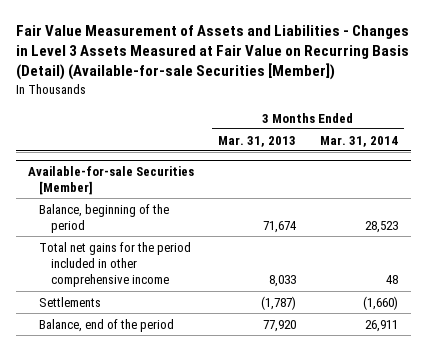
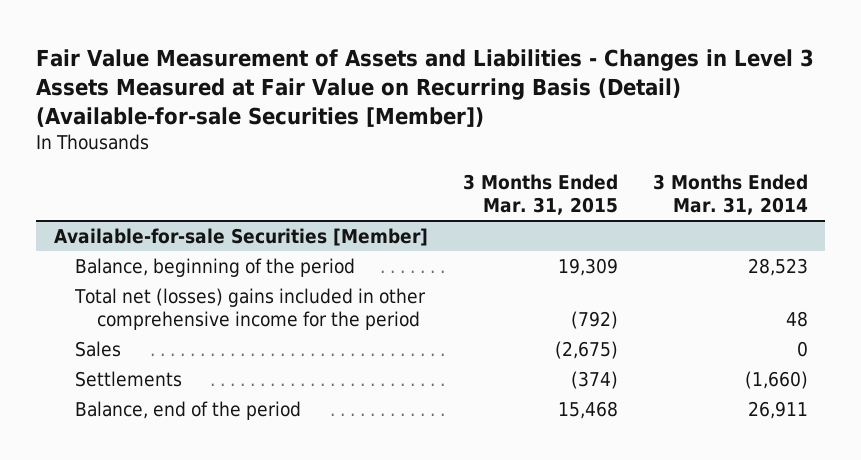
[218,135,297,147] Mar. 31, 2013 -> none
none -> [462,174,618,216] 3 Months Ended Mar. 31, 2015
[39,241,192,288] Total net gains for the period included in other comprehensive income -> [74,287,427,330] Total net (losses) gains included in other comprehensive income for the period
none -> [75,340,122,357] Sales

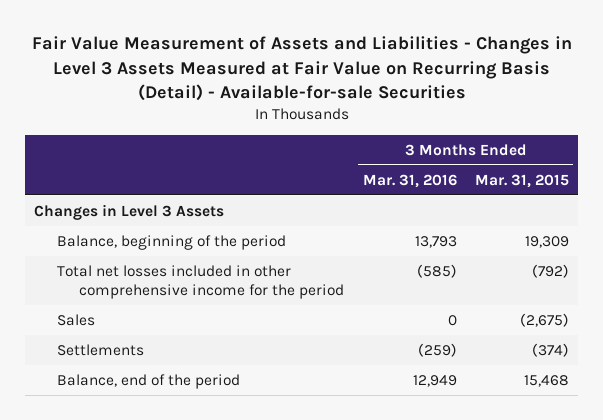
[36,48,815,127] Fair Value Measurement of Assets and Liabilities - Changes in Level 3 Assets Measured at Fair Value on Recurring Basis (Detail) (Available-for-sale Securities [Member]) -> [31,36,572,101] Fair Value Measurement of Assets and Liabilities - Changes in Level 3 Assets Measured at Fair Value on Recurring Basis (Detail) - Available-for-sale Securities
[652,174,808,216] 3 Months Ended Mar. 31, 2014 -> none
none -> [362,173,457,188] Mar. 31, 2016
[53,227,428,246] Available-for-sale Securities [Member] -> none
none -> [34,203,225,220] Changes in Level 3 Assets
[74,287,427,330] Total net (losses) gains included in other comprehensive income for the period -> [56,264,345,300] Total net losses included in other comprehensive income for the period

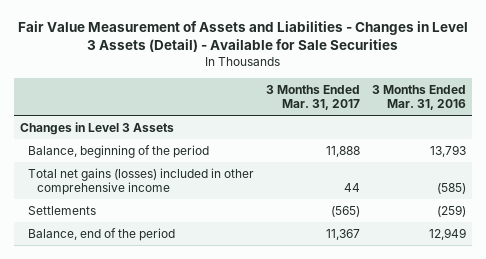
[31,36,572,101] Fair Value Measurement of Assets and Liabilities - Changes in Level 3 Assets Measured at Fair Value on Recurring Basis (Detail) - Available-for-sale Securities -> [17,20,468,53] Fair Value Measurement of Assets and Liabilities - Changes in Level 3 Assets (Detail) - Available for Sale Securities
[474,173,569,188] Mar. 31, 2015 -> none
none -> [266,85,361,111] 3 Months Ended Mar. 31, 2017
[56,313,95,326] Sales -> none
[56,264,345,300] Total net losses included in other comprehensive income for the period -> [28,167,255,195] Total net gains (losses) included in other comprehensive income

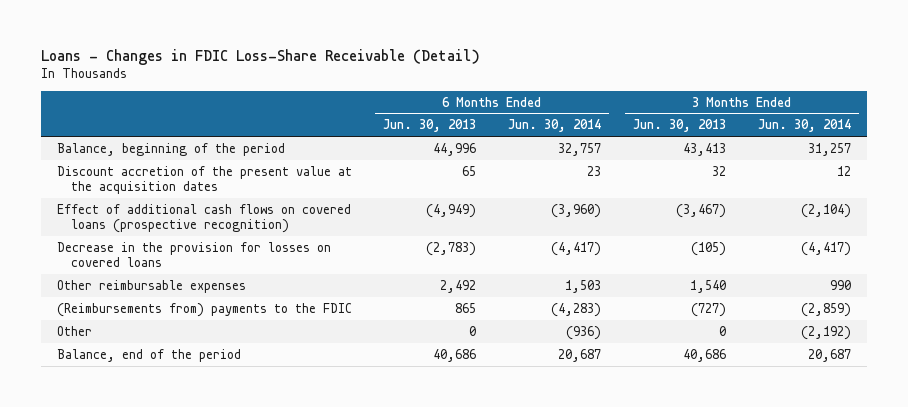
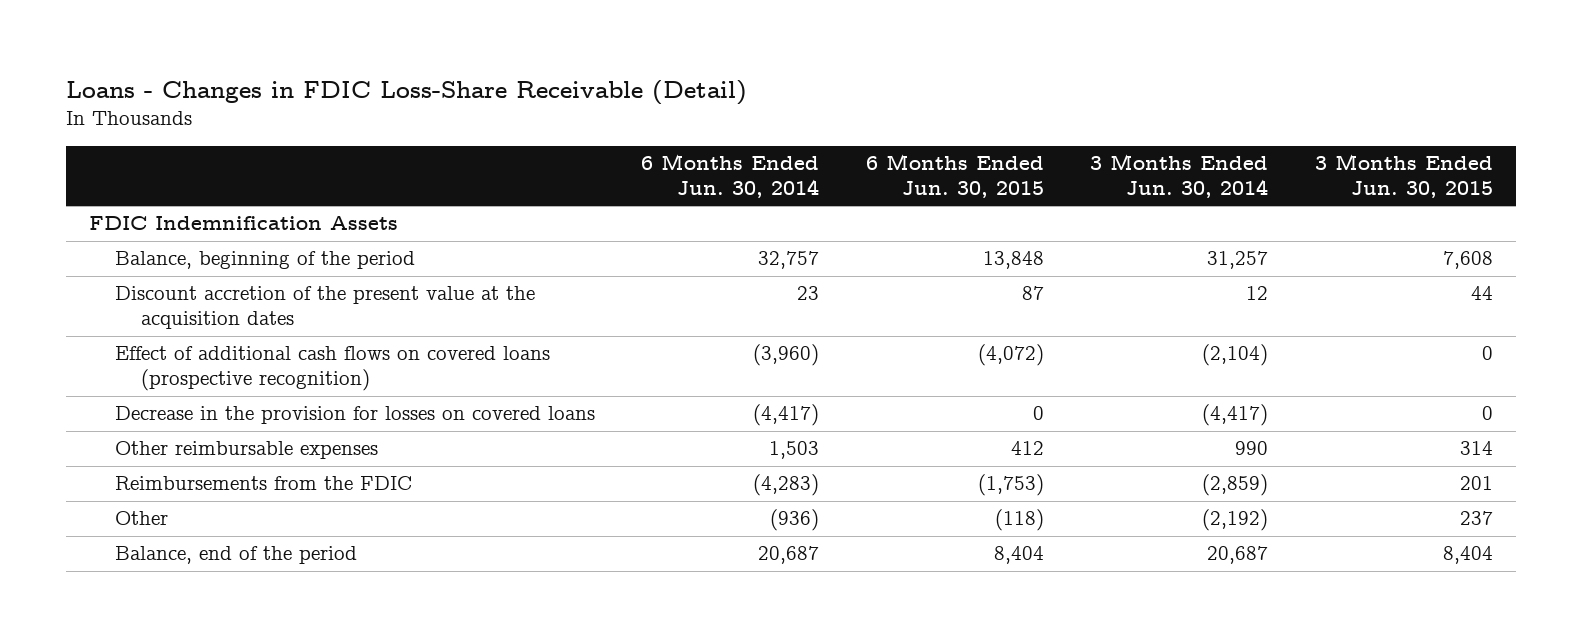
[383,119,477,133] Jun. 30, 2013 -> none
[633,119,727,133] Jun. 30, 2013 -> none
none -> [865,154,1044,199] 6 Months Ended Jun. 30, 2015
none -> [1314,154,1493,199] 3 Months Ended Jun. 30, 2015
none -> [88,216,398,231] FDIC Indemnification Assets
[56,302,352,317] (Reimbursements from) payments to the FDIC -> [114,476,412,491] Reimbursements from the FDIC

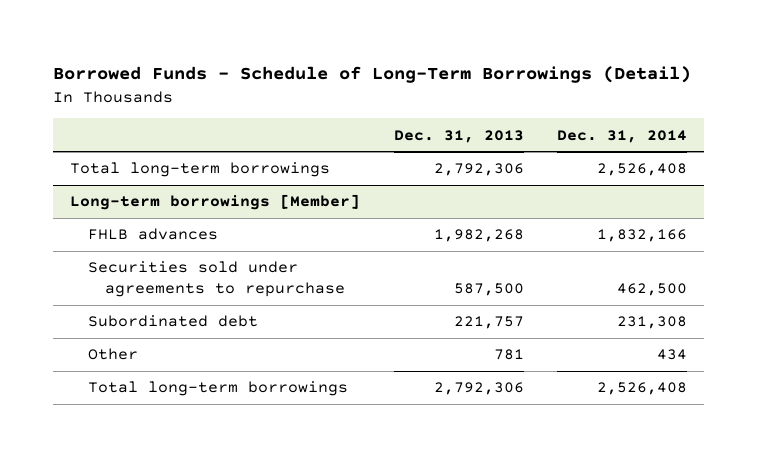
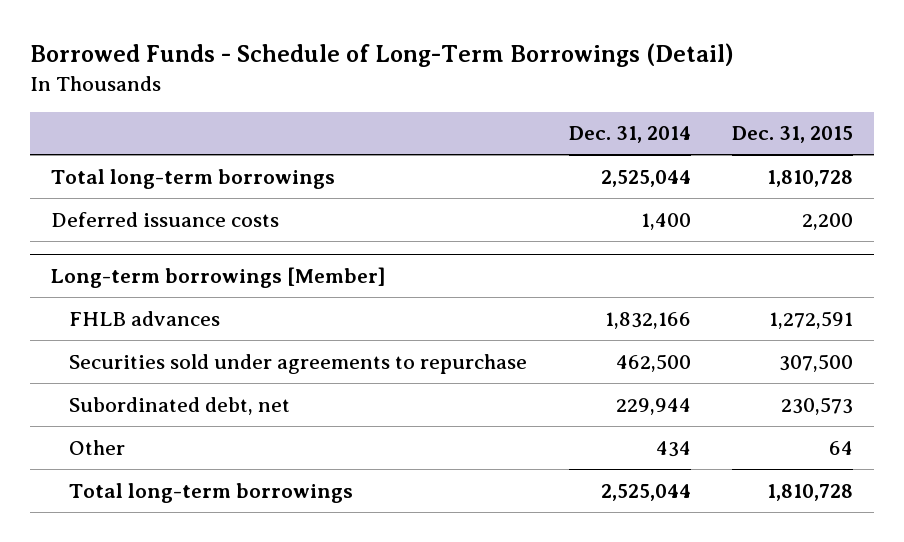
[393,129,524,143] Dec. 31, 2013 -> none
none -> [732,126,854,144] Dec. 31, 2015
[597,163,688,177] 2,526,408 -> [600,169,691,187] 2,525,044
none -> [50,211,279,227] Deferred issuance costs
[87,315,258,328] Subordinated debt -> [69,396,291,415] Subordinated debt, net
[617,316,688,330] 231,308 -> [615,397,691,415] 229,944
[597,382,688,396] 2,526,408 -> [600,483,691,501] 2,525,044

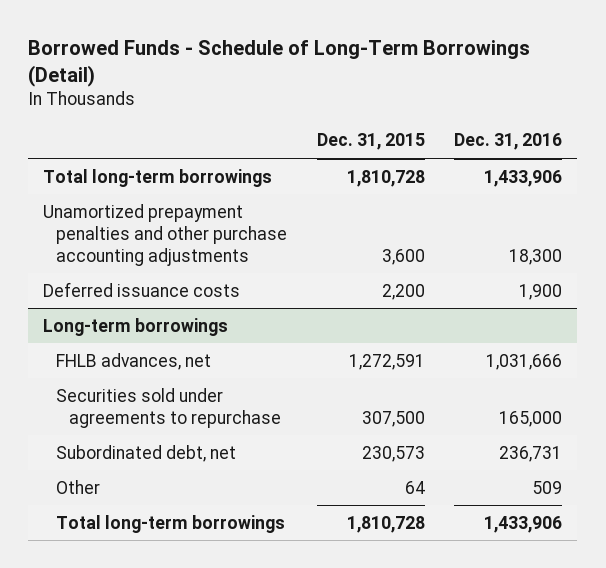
[568,126,691,144] Dec. 31, 2014 -> none
none -> [454,133,563,151] Dec. 31, 2016
none -> [43,203,288,266] Unamortized prepayment penalties and other purchase accounting adjustments
[50,267,386,289] Long-term borrowings [Member] -> [43,317,229,336] Long-term borrowings
[69,310,221,326] FHLB advances -> [56,352,212,370] FHLB advances, net

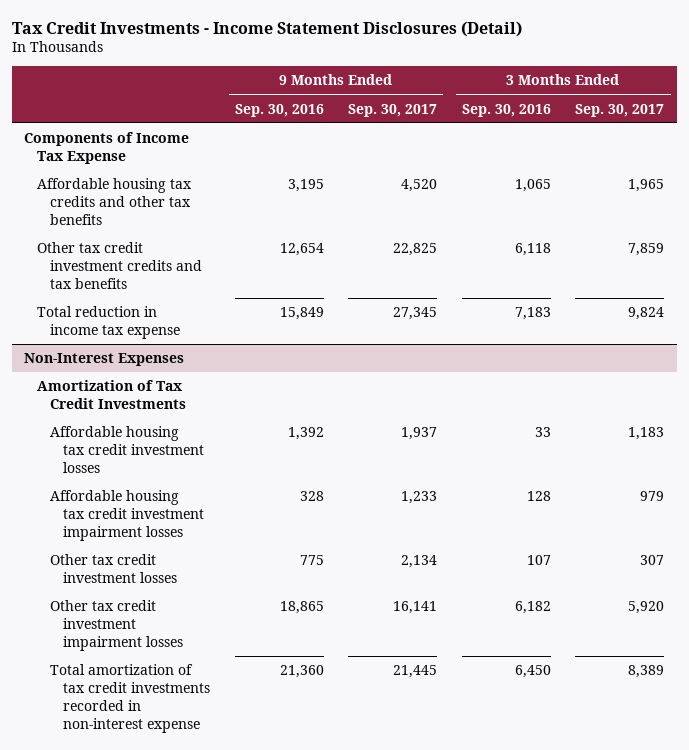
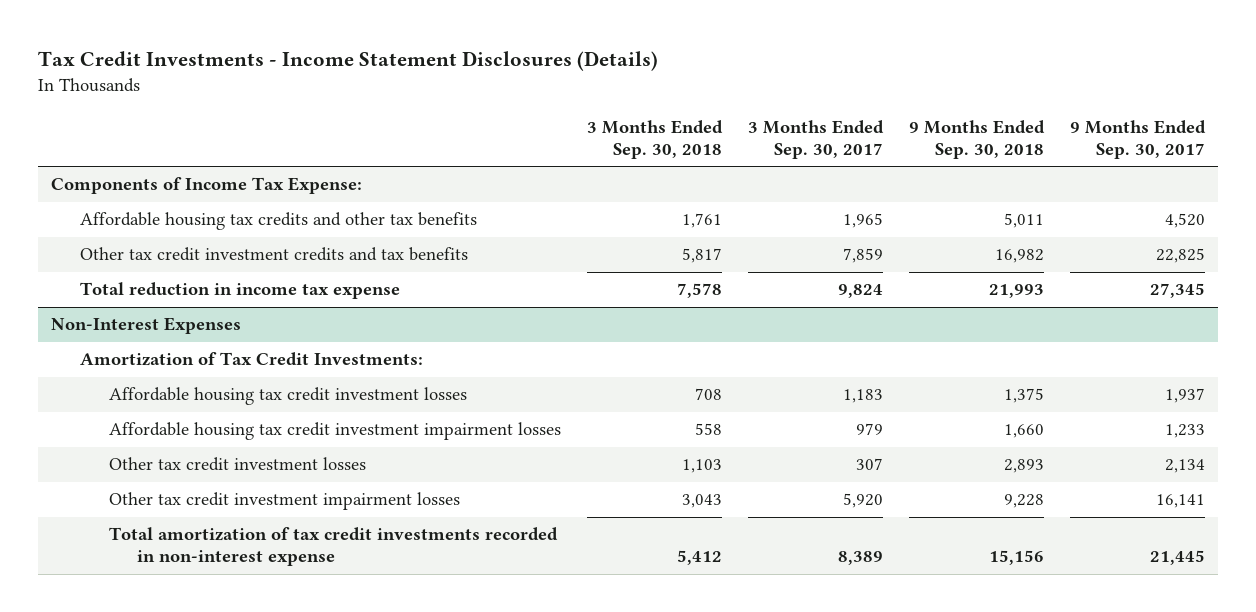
[12,20,523,37] Tax Credit Investments - Income Statement Disclosures (Detail) -> [37,51,658,72] Tax Credit Investments - Income Statement Disclosures (Details)
[234,103,324,117] Sep. 30, 2016 -> none
[461,103,551,117] Sep. 30, 2016 -> none
none -> [586,119,723,159] 3 Months Ended Sep. 30, 2018
none -> [909,119,1046,159] 9 Months Ended Sep. 30, 2018
[24,132,190,165] Components of Income Tax Expense -> [50,177,362,195] Components of Income Tax Expense:
[37,380,187,410] Amortization of Tax Credit Investments -> [79,352,423,367] Amortization of Tax Credit Investments:

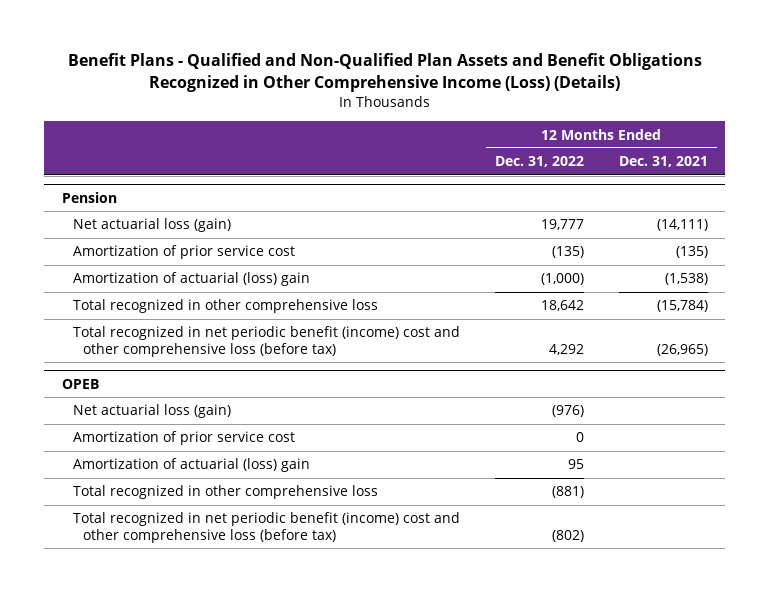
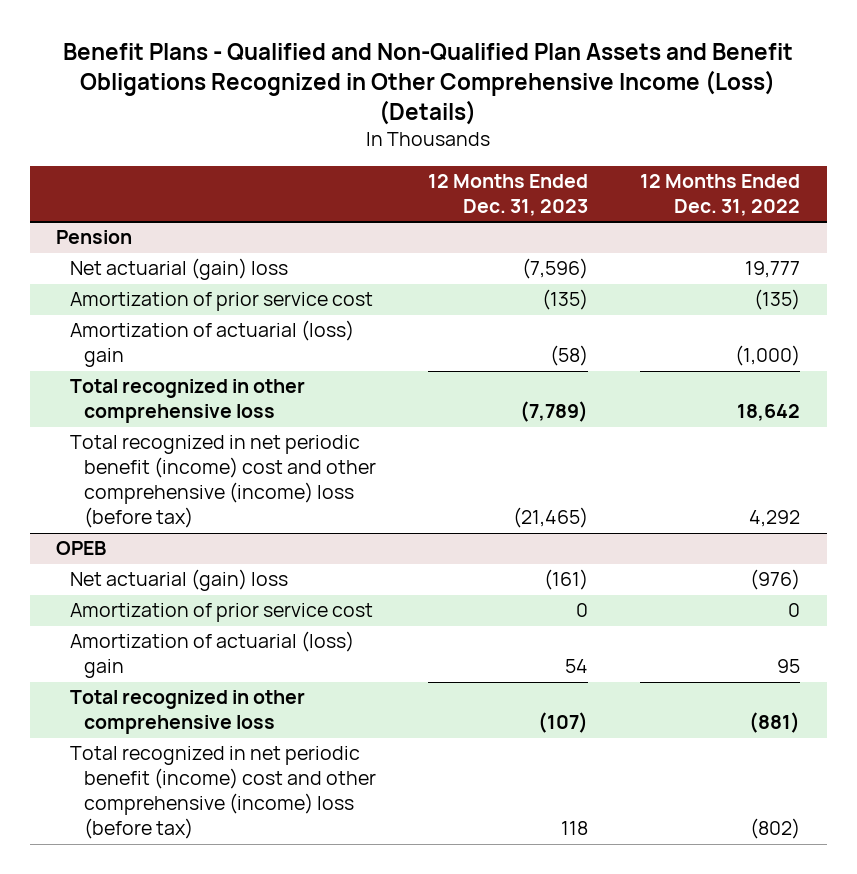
[618,156,708,168] Dec. 31, 2021 -> none
none -> [428,173,589,217] 12 Months Ended Dec. 31, 2023
[72,218,231,233] Net actuarial loss (gain) -> [70,258,289,281] Net actuarial (gain) loss
[72,326,460,358] Total recognized in net periodic benefit (income) cost and other comprehensive loss (before tax) -> [70,435,377,529] Total recognized in net periodic benefit (income) cost and other comprehensive (income) loss (before tax)
[72,404,231,419] Net actuarial loss (gain) -> [70,569,289,592] Net actuarial (gain) loss
[72,512,460,544] Total recognized in net periodic benefit (income) cost and other comprehensive loss (before tax) -> [70,746,377,840] Total recognized in net periodic benefit (income) cost and other comprehensive (income) loss (before tax)

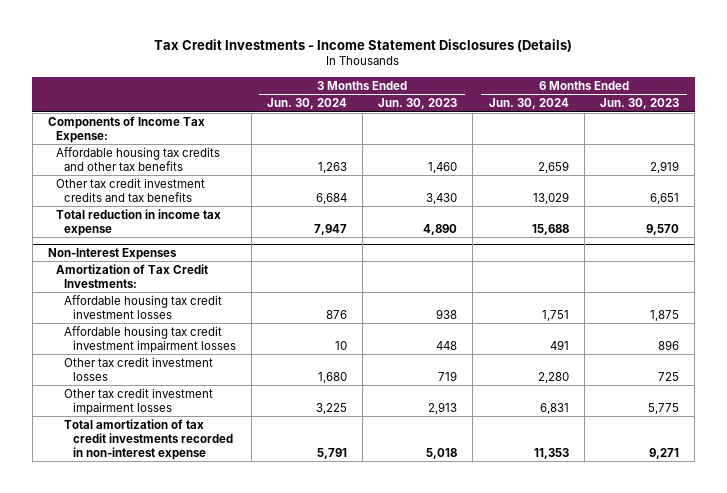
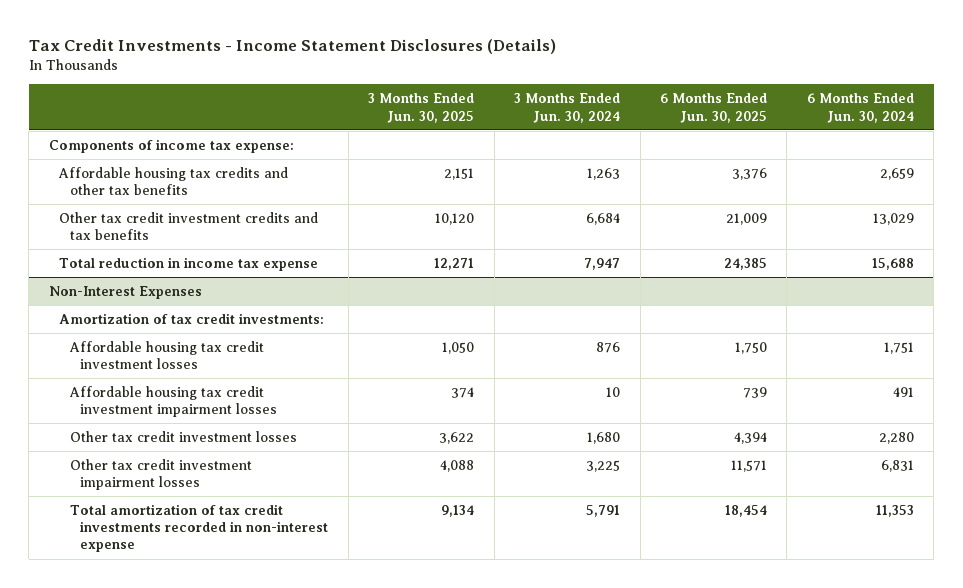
[378,98,458,110] Jun. 30, 2023 -> none
[600,98,680,110] Jun. 30, 2023 -> none
none -> [368,93,475,123] 3 Months Ended Jun. 30, 2025
none -> [659,93,767,123] 6 Months Ended Jun. 30, 2025
[47,115,205,143] Components of Income Tax Expense: -> [48,138,294,153] Components of income tax expense:
[56,263,209,288] Amortization of Tax Credit Investments: -> [59,312,325,324] Amortization of tax credit investments:

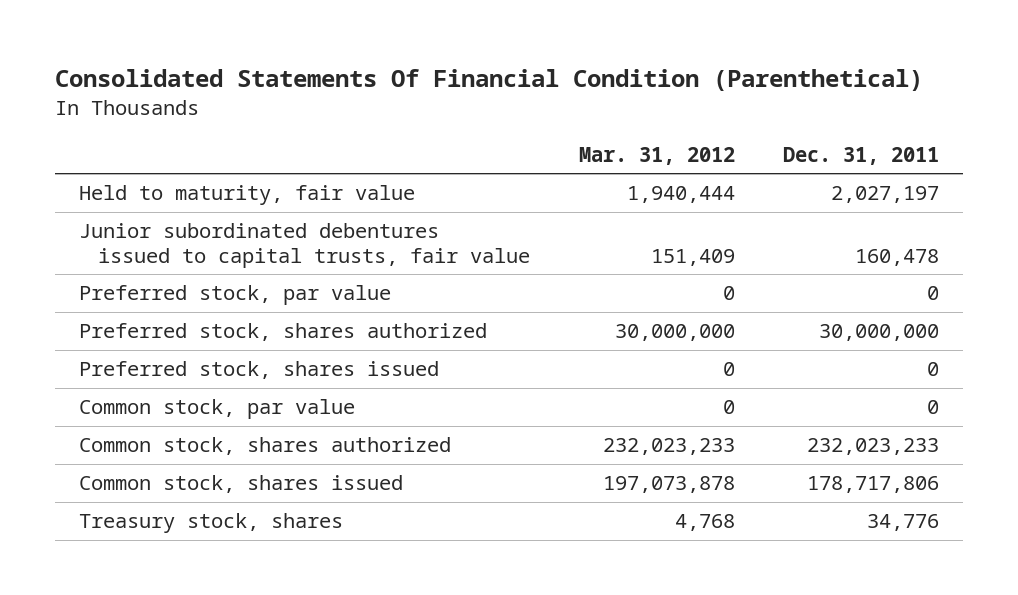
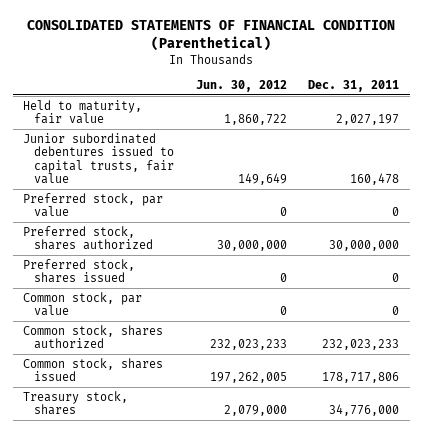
[54,68,923,91] Consolidated Statements Of Financial Condition (Parenthetical) -> [27,20,396,52] CONSOLIDATED STATEMENTS OF FINANCIAL CONDITION (Parenthetical)
[578,146,735,165] Mar. 31, 2012 -> none
none -> [195,80,287,93] Jun. 30, 2012
[867,514,940,532] 34,776 -> [329,404,400,417] 34,776,000

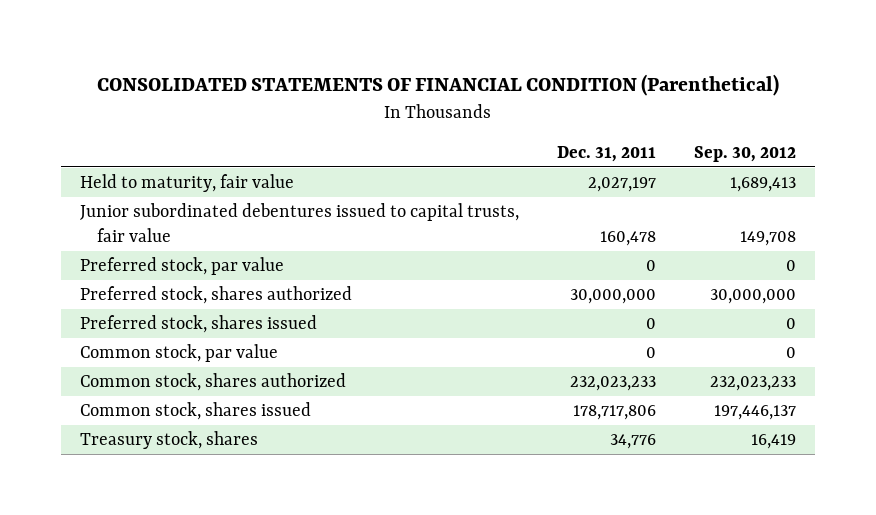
[195,80,287,93] Jun. 30, 2012 -> none
none -> [693,145,796,162] Sep. 30, 2012
[329,404,400,417] 34,776,000 -> [609,434,656,450] 34,776

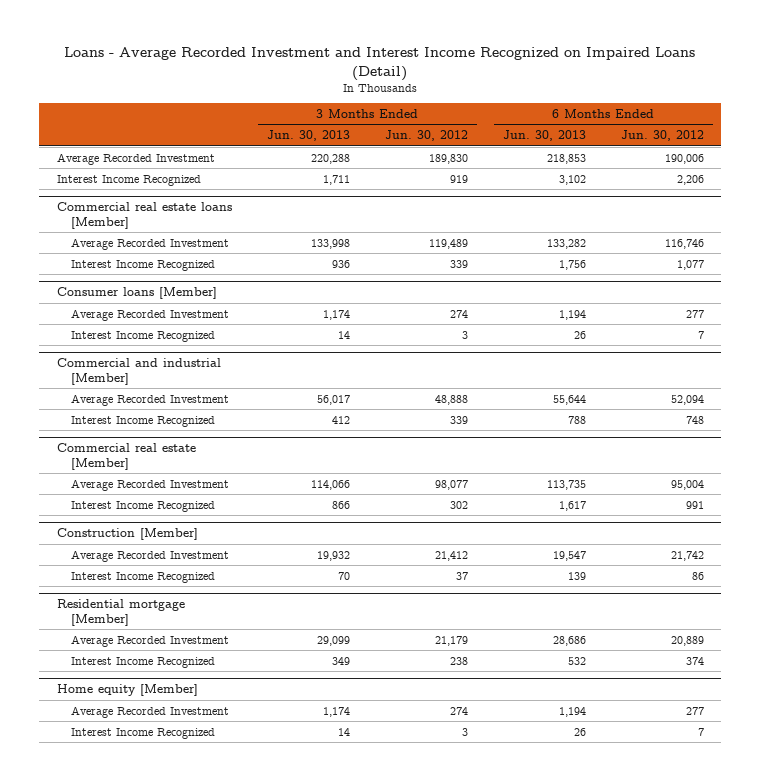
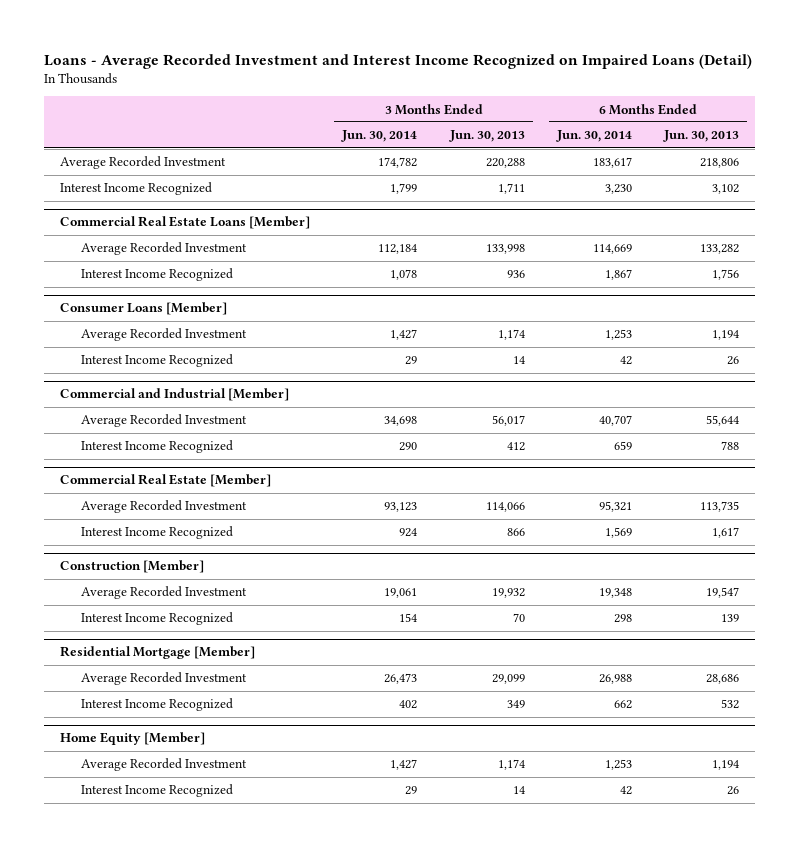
[384,130,468,142] Jun. 30, 2012 -> none
[620,130,704,142] Jun. 30, 2012 -> none
none -> [341,130,418,143] Jun. 30, 2014
none -> [555,130,632,143] Jun. 30, 2014
[546,153,586,164] 218,853 -> [700,158,740,169] 218,806
[56,202,232,229] Commercial real estate loans [Member] -> [60,216,311,230] Commercial Real Estate Loans [Member]
[56,287,217,300] Consumer loans [Member] -> [60,302,228,316] Consumer Loans [Member]
[56,358,221,385] Commercial and industrial [Member] -> [60,388,290,402] Commercial and Industrial [Member]
[56,443,196,470] Commercial real estate [Member] -> [60,474,272,488] Commercial Real Estate [Member]
[56,599,185,626] Residential mortgage [Member] -> [60,646,256,660] Residential Mortgage [Member]
[56,684,198,697] Home equity [Member] -> [60,732,206,746] Home Equity [Member]

